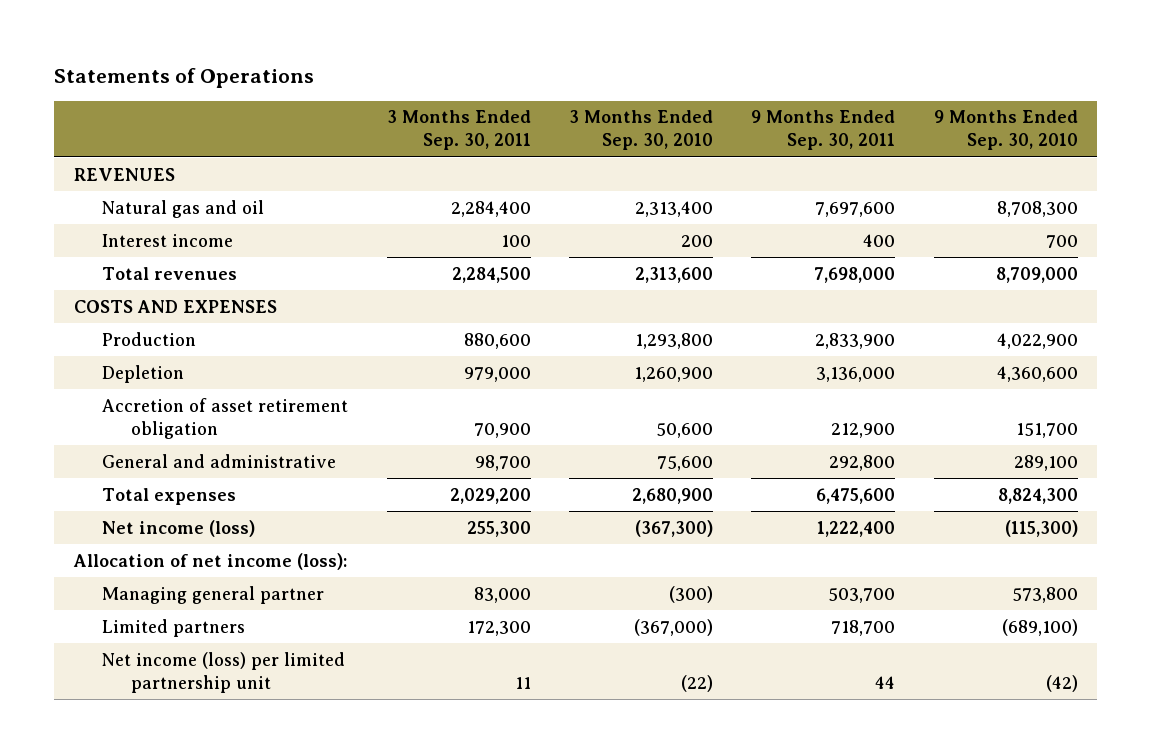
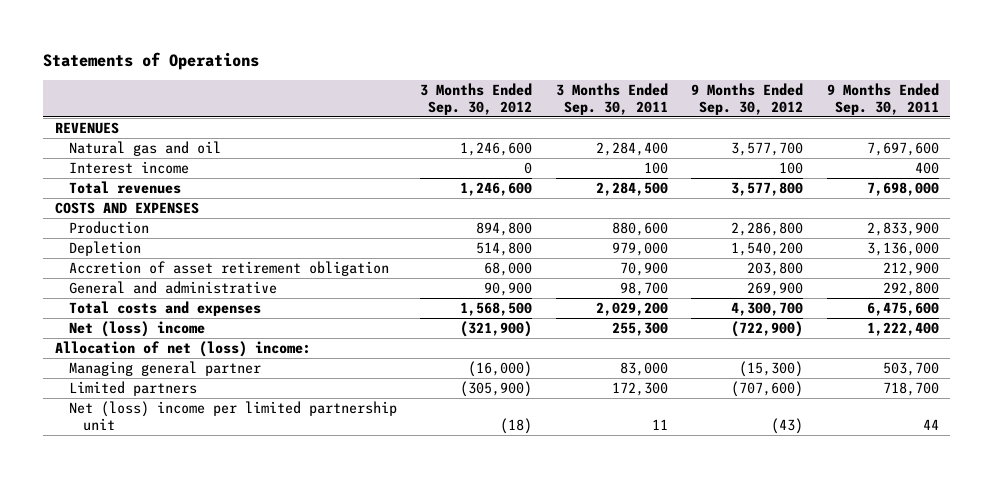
[569,110,714,151] 3 Months Ended Sep. 30, 2010 -> none
[933,110,1078,151] 9 Months Ended Sep. 30, 2010 -> none
none -> [420,83,533,115] 3 Months Ended Sep. 30, 2012
none -> [691,83,804,115] 9 Months Ended Sep. 30, 2012
[102,487,237,505] Total expenses -> [68,301,261,317] Total costs and expenses
[102,519,256,537] Net income (loss) -> [68,321,205,338] Net (loss) income
[72,552,347,570] Allocation of net income (loss): -> [54,341,311,358] Allocation of net (loss) income:
[102,651,346,693] Net income (loss) per limited partnership unit -> [68,401,397,431] Net (loss) income per limited partnership unit

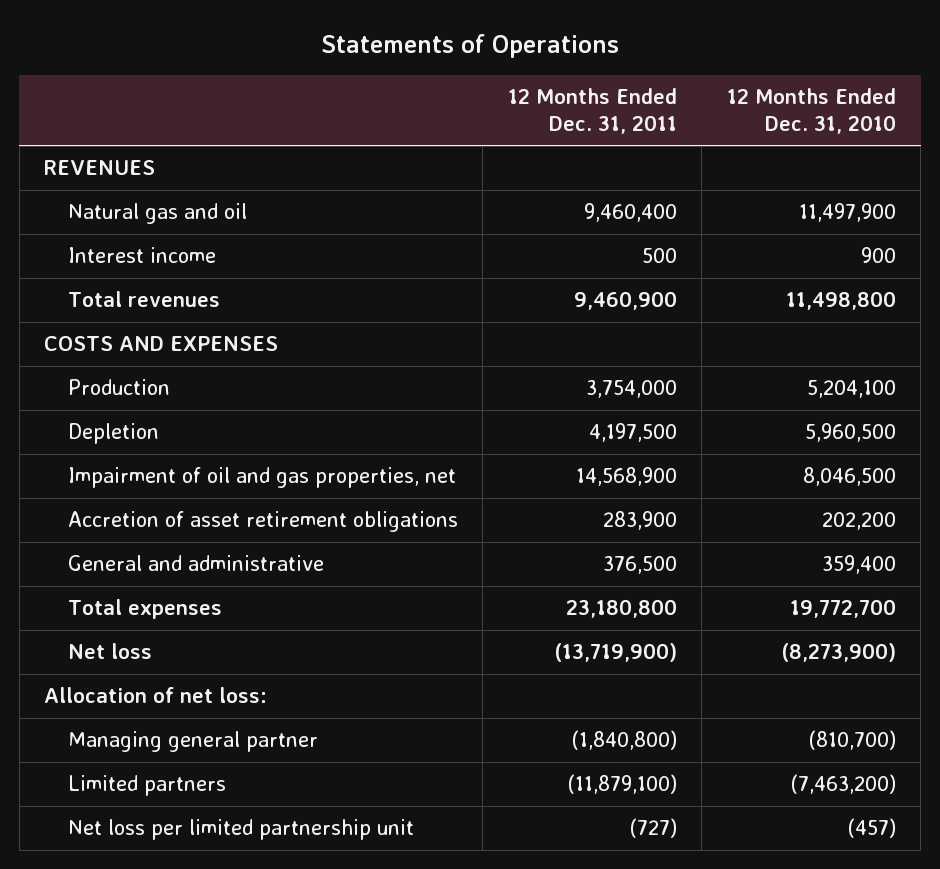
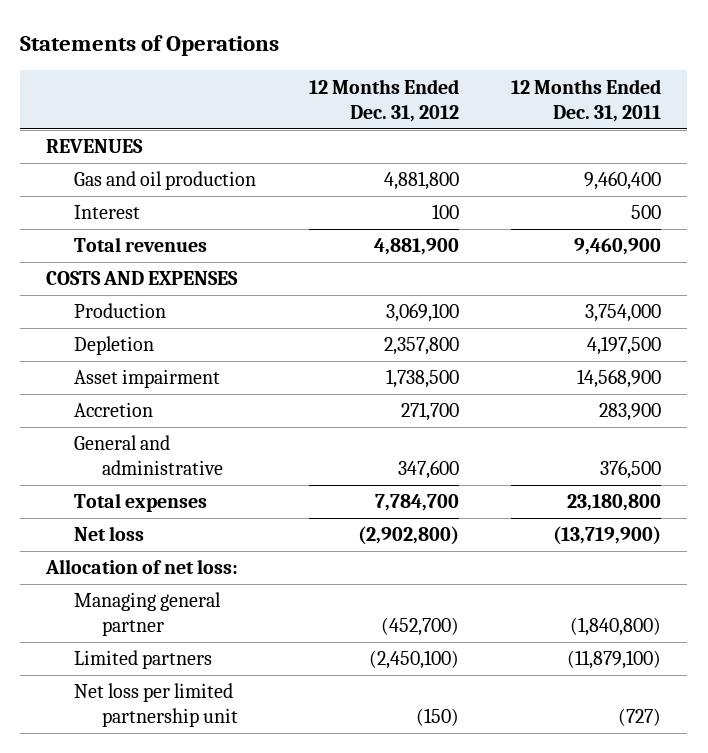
[726,88,896,134] 12 Months Ended Dec. 31, 2010 -> none
none -> [308,78,459,122] 12 Months Ended Dec. 31, 2012
[67,203,247,225] Natural gas and oil -> [74,171,257,191] Gas and oil production
[67,247,216,264] Interest income -> [74,205,141,220] Interest
[67,467,456,489] Impairment of oil and gas properties, net -> [74,369,221,389] Asset impairment
[67,511,458,533] Accretion of asset retirement obligations -> [74,402,154,418] Accretion

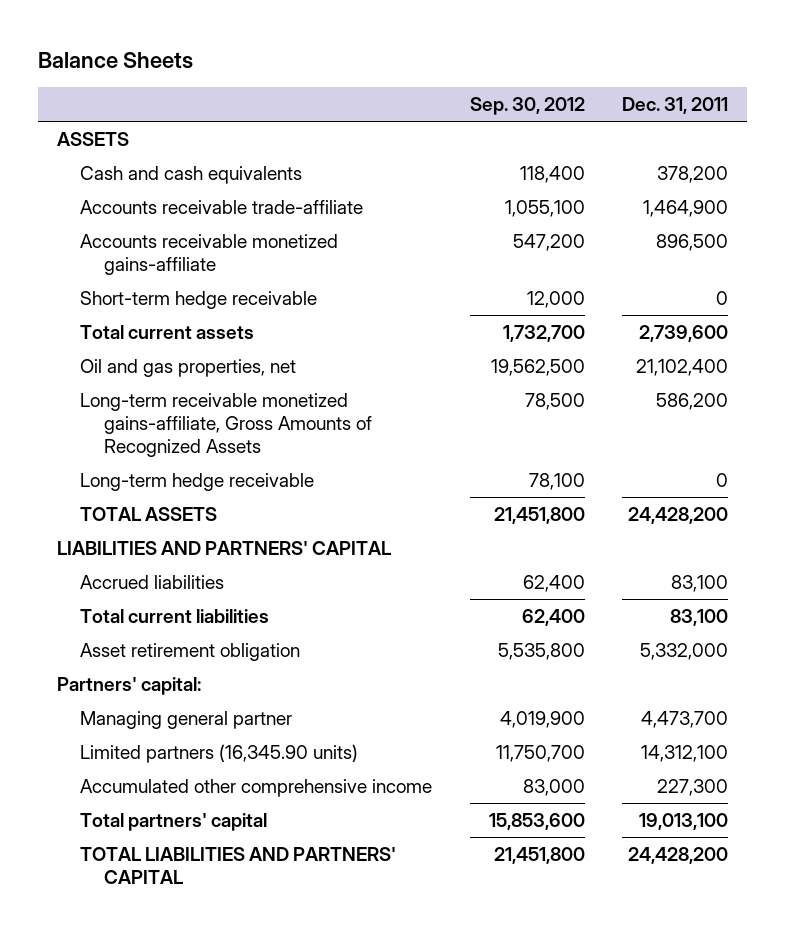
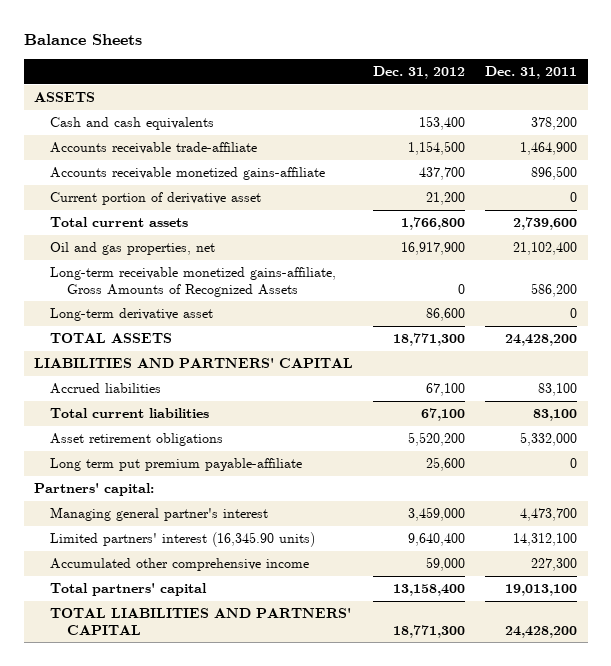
[469,96,585,115] Sep. 30, 2012 -> none
none -> [373,66,466,80] Dec. 31, 2012
[80,291,318,310] Short-term hedge receivable -> [50,192,262,206] Current portion of derivative asset
[80,473,315,492] Long-term hedge receivable -> [50,308,214,322] Long-term derivative asset
[80,643,301,662] Asset retirement obligation -> [50,433,224,447] Asset retirement obligations
none -> [50,458,303,472] Long term put premium payable-affiliate
[80,711,293,730] Managing general partner -> [50,507,269,522] Managing general partner's interest
[80,744,359,764] Limited partners (16,345.90 units) -> [50,532,316,548] Limited partners' interest (16,345.90 units)

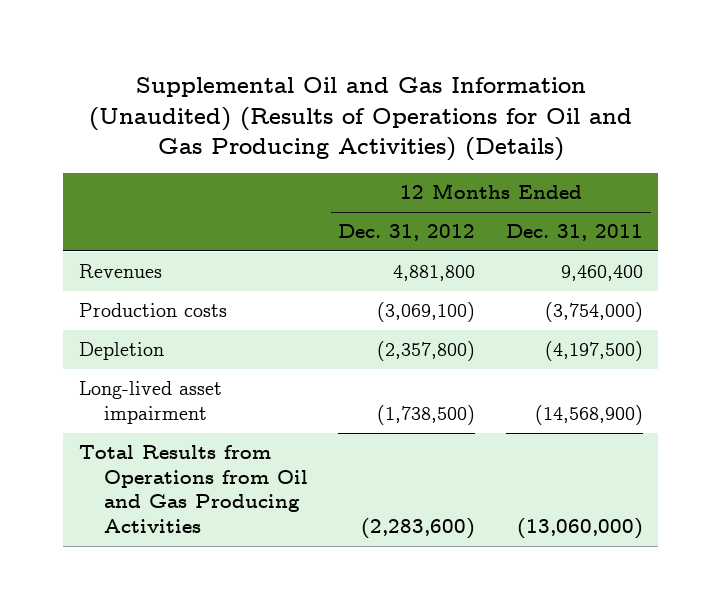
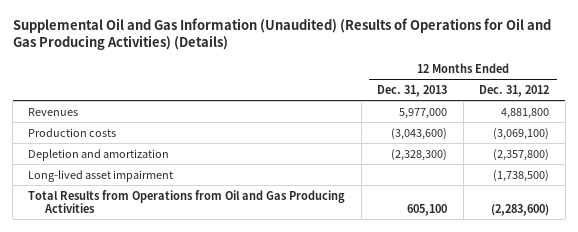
[505,224,643,242] Dec. 31, 2011 -> none
none -> [377,84,448,97] Dec. 31, 2013
[78,342,164,361] Depletion -> [28,148,170,161] Depletion and amortization

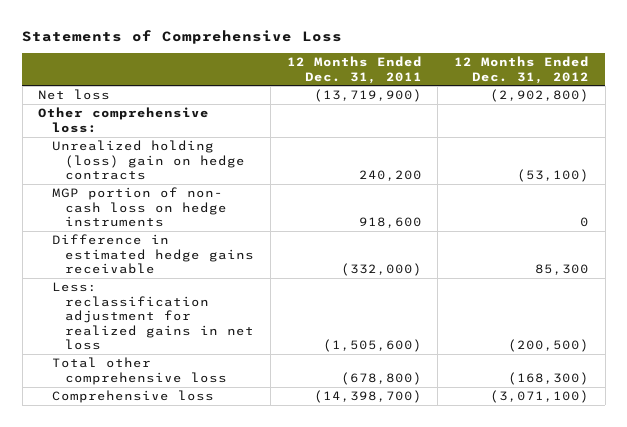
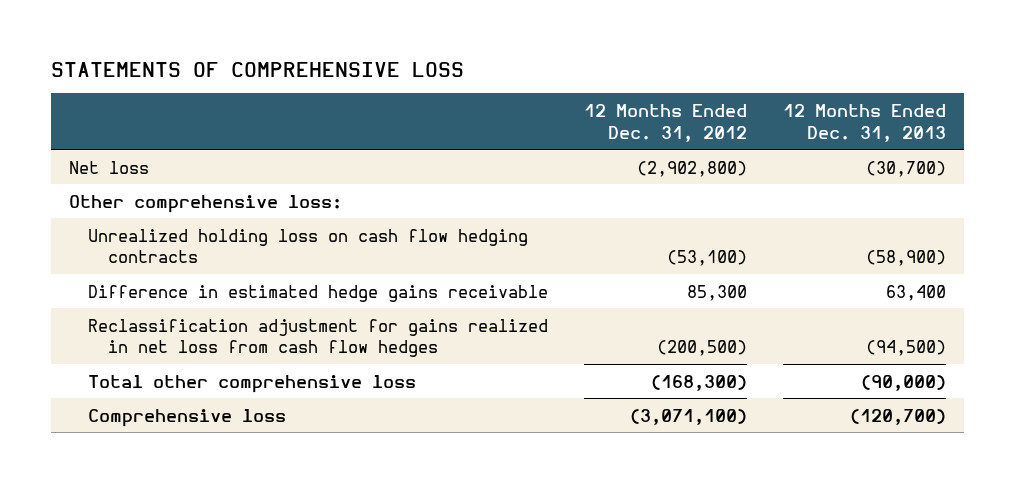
[22,29,343,44] Statements of Comprehensive Loss -> [50,61,464,77] STATEMENTS OF COMPREHENSIVE LOSS
[286,56,422,84] 12 Months Ended Dec. 31, 2011 -> none
none -> [782,103,946,142] 12 Months Ended Dec. 31, 2013
[51,187,228,228] MGP portion of non- cash loss on hedge instruments -> none
[51,140,246,181] Unrealized holding (loss) gain on hedge contracts -> [88,228,529,264] Unrealized holding loss on cash flow hedging contracts
[51,282,255,351] Less: reclassification adjustment for realized gains in net loss -> [88,318,549,358] Reclassification adjustment for gains realized in net loss from cash flow hedges

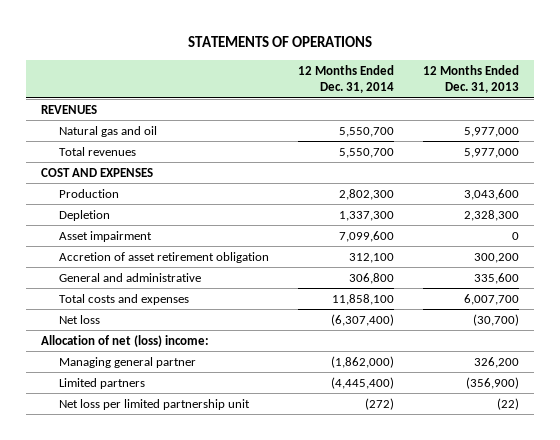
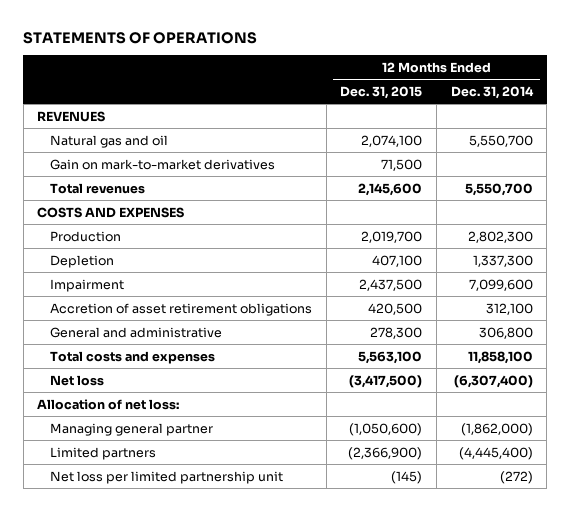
[423,64,520,94] 12 Months Ended Dec. 31, 2013 -> none
none -> [340,85,423,99] Dec. 31, 2015
none -> [50,158,276,170] Gain on mark-to-market derivatives
[41,167,154,177] COST AND EXPENSES -> [37,206,185,218] COSTS AND EXPENSES
[58,230,152,242] Asset impairment -> [50,278,125,292] Impairment
[58,251,269,263] Accretion of asset retirement obligation -> [50,302,313,316] Accretion of asset retirement obligations
[41,334,210,347] Allocation of net (loss) income: -> [37,398,180,410] Allocation of net loss:

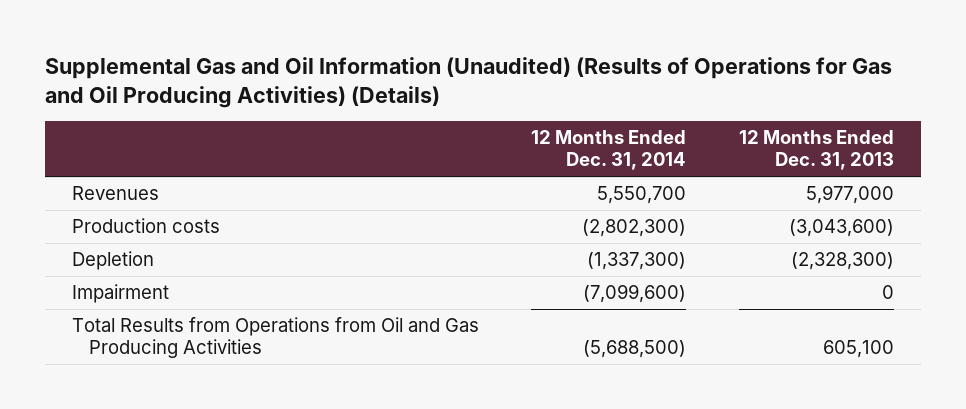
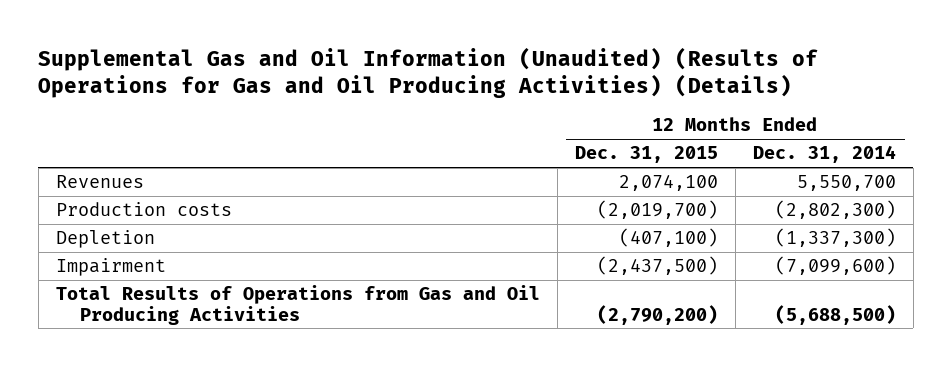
[739,130,895,171] 12 Months Ended Dec. 31, 2013 -> none
none -> [574,146,718,164] Dec. 31, 2015
[71,317,479,359] Total Results from Operations from Oil and Gas Producing Activities -> [55,285,540,325] Total Results of Operations from Gas and Oil Producing Activities

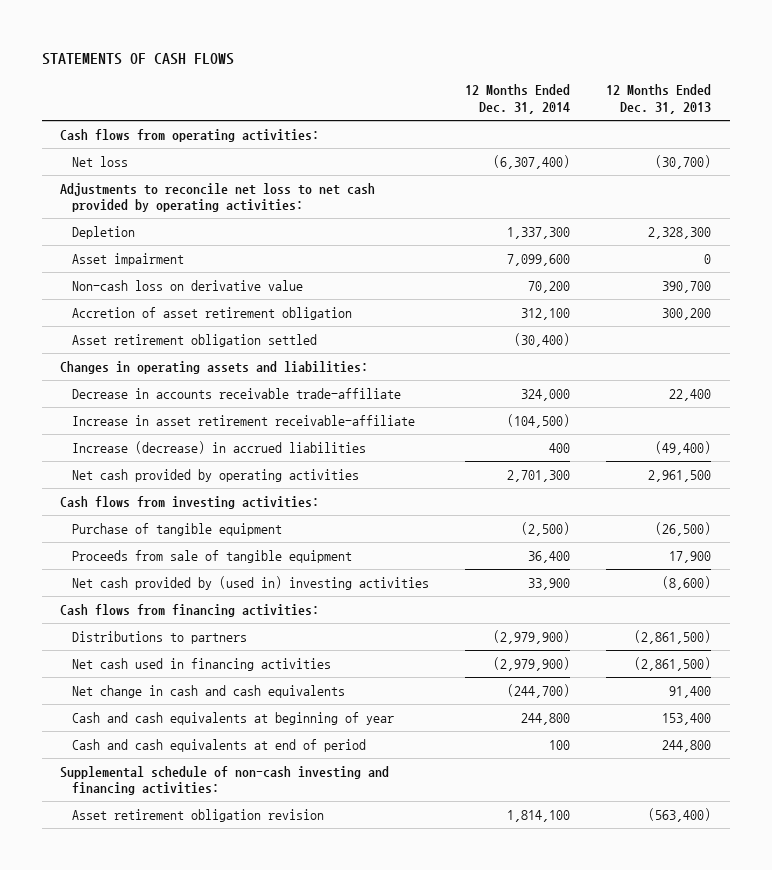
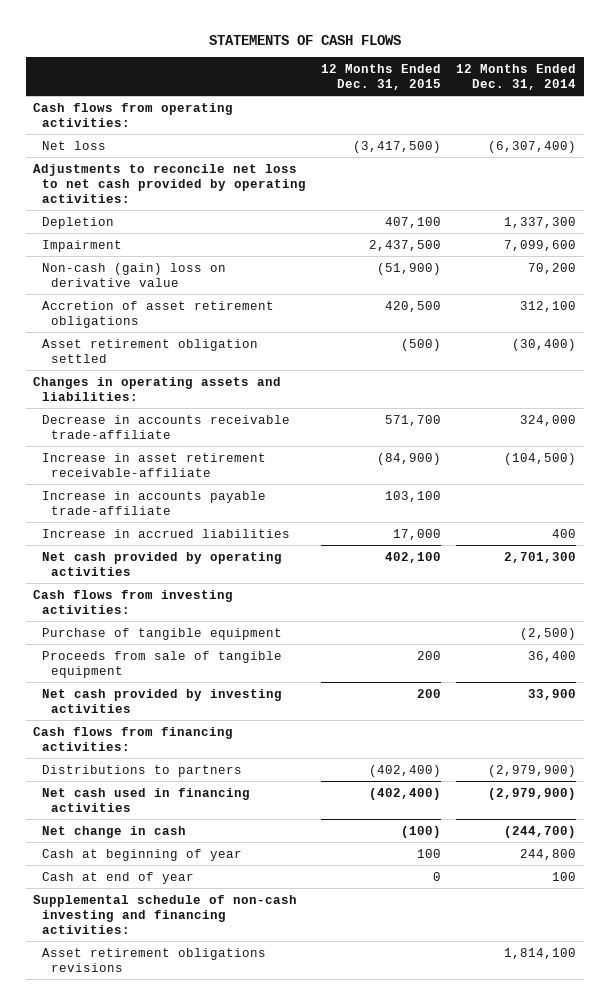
[606,84,712,115] 12 Months Ended Dec. 31, 2013 -> none
none -> [321,63,442,90] 12 Months Ended Dec. 31, 2015
[71,252,184,266] Asset impairment -> [42,239,123,252] Impairment
[71,279,303,291] Non-cash loss on derivative value -> [42,262,227,287] Non-cash (gain) loss on derivative value
[71,306,352,320] Accretion of asset retirement obligation -> [42,300,275,328] Accretion of asset retirement obligations
none -> [42,490,267,515] Increase in accounts payable trade-affiliate
[71,440,366,454] Increase (decrease) in accrued liabilities -> [42,528,291,538] Increase in accrued liabilities
[71,575,429,590] Net cash provided by (used in) investing activities -> [42,688,283,713] Net cash provided by investing activities
[71,684,345,698] Net change in cash and cash equivalents -> [42,825,187,838] Net change in cash
[71,711,394,725] Cash and cash equivalents at beginning of year -> [42,848,243,861] Cash at beginning of year
[71,738,366,752] Cash and cash equivalents at end of period -> [42,871,195,884] Cash at end of year
[71,808,324,822] Asset retirement obligation revision -> [42,947,267,972] Asset retirement obligations revisions

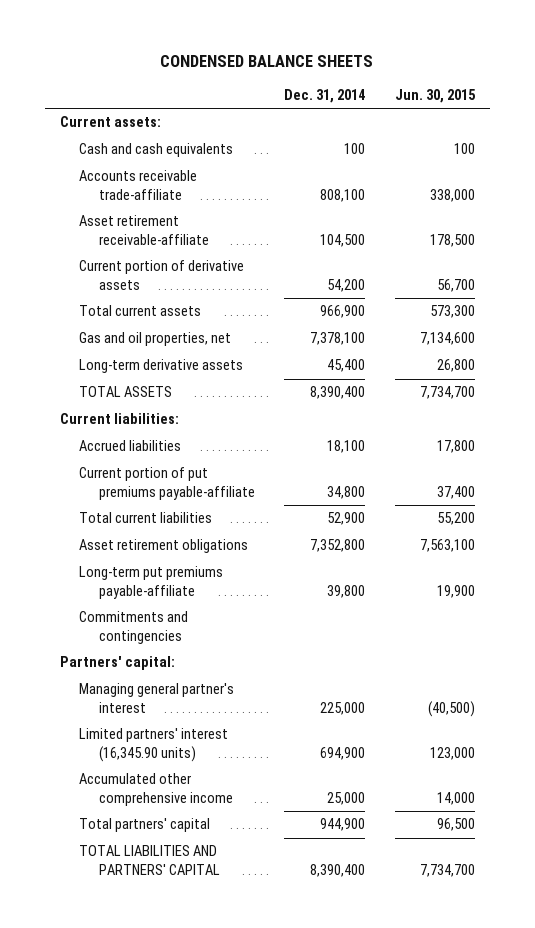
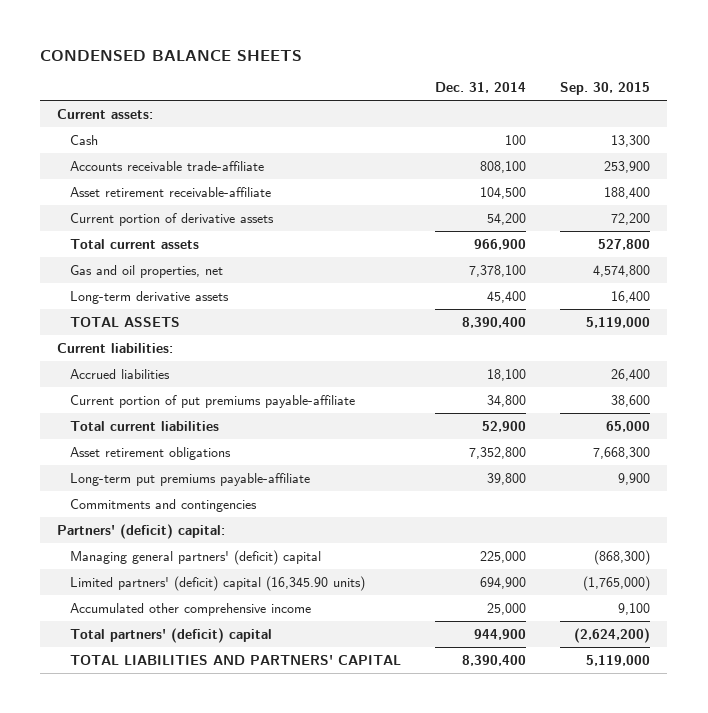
[394,88,476,103] Jun. 30, 2015 -> none
none -> [560,81,651,95] Sep. 30, 2015
[79,143,234,158] Cash and cash equivalents -> [69,134,98,145] Cash
[59,656,175,671] Partners' capital: -> [57,523,226,539] Partners' (deficit) capital:
[79,683,235,713] Managing general partner's interest -> [69,549,321,565] Managing general partners' (deficit) capital
[79,728,229,762] Limited partners' interest (16,345.90 units) -> [69,575,365,591] Limited partners' (deficit) capital (16,345.90 units)
[79,818,211,833] Total partners' capital -> [69,627,272,643] Total partners' (deficit) capital

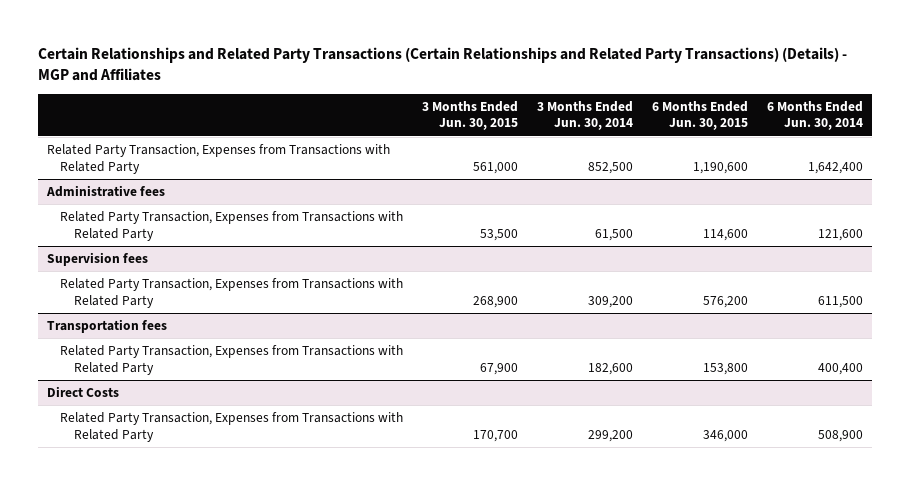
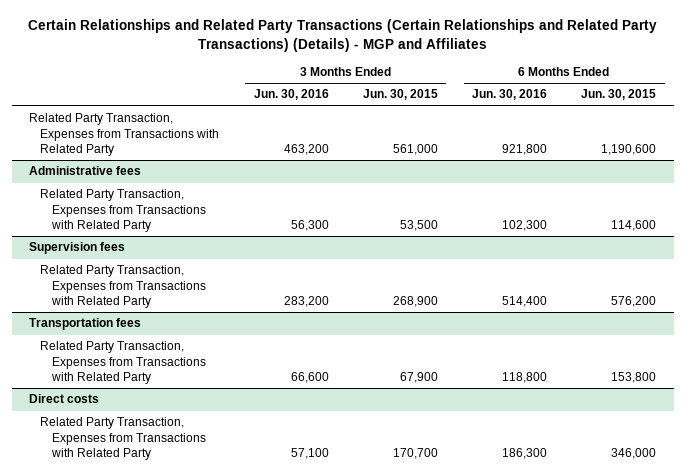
[537,100,634,131] 3 Months Ended Jun. 30, 2014 -> none
[766,100,863,131] 6 Months Ended Jun. 30, 2014 -> none
none -> [253,89,329,101] Jun. 30, 2016
none -> [472,89,548,101] Jun. 30, 2016
[47,386,120,398] Direct Costs -> [28,394,99,404] Direct costs

